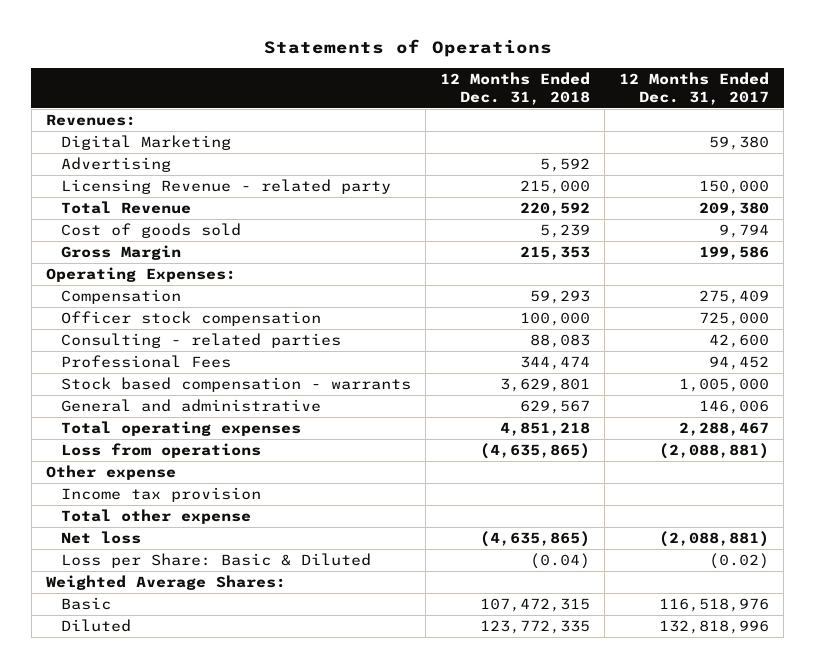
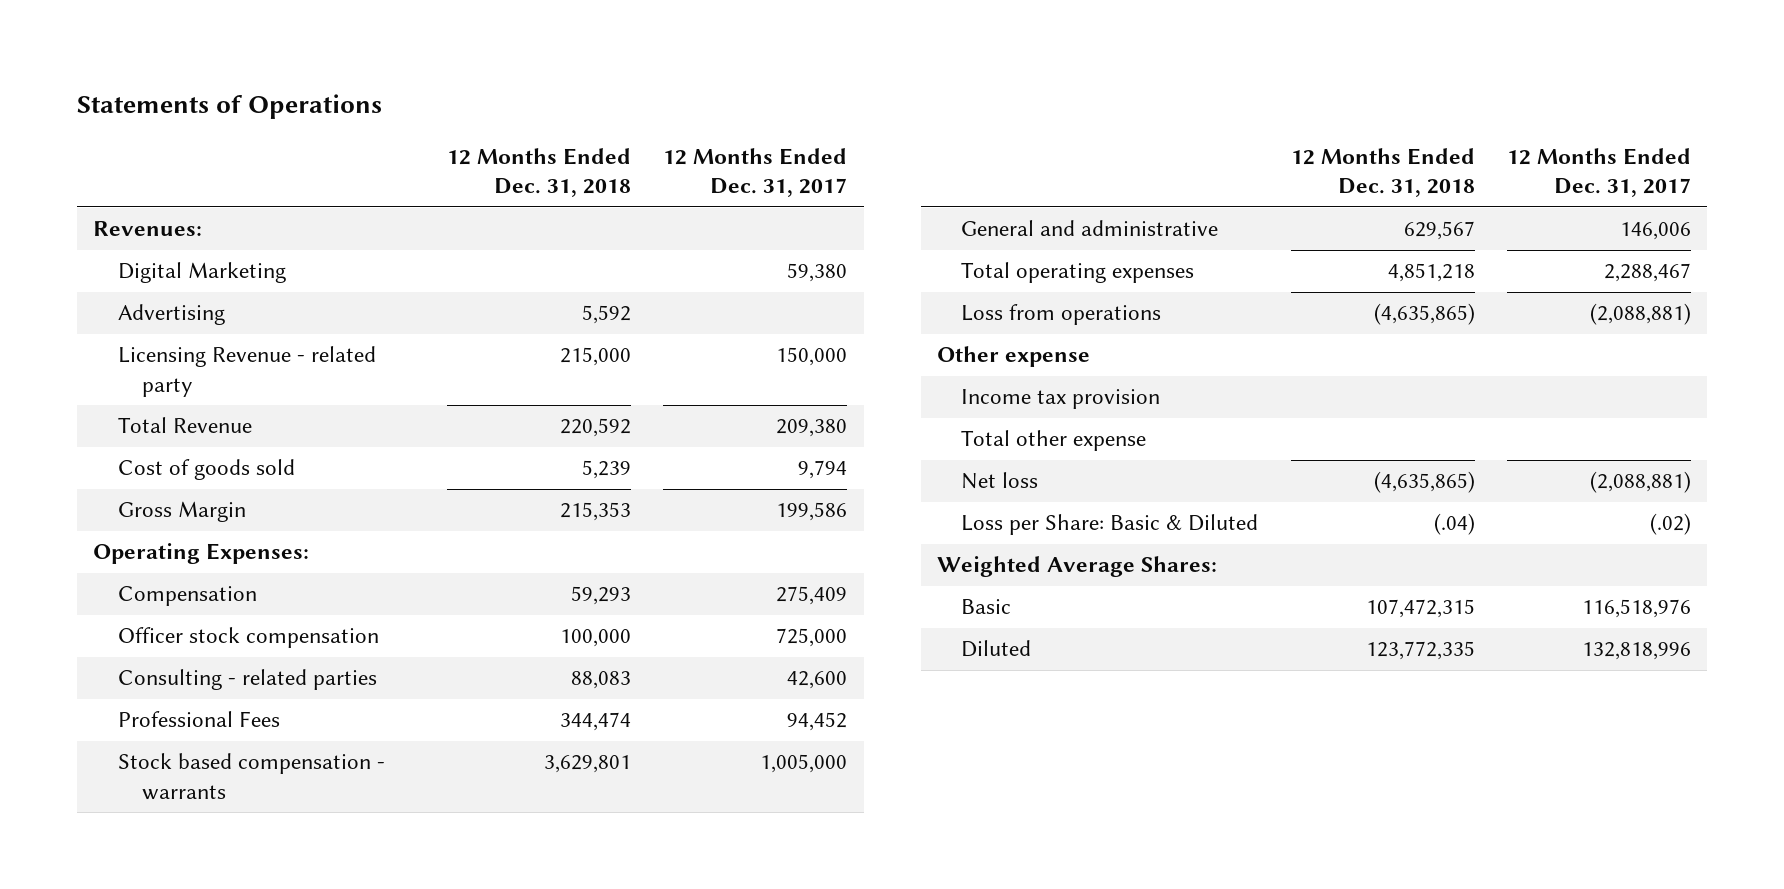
[530,553,591,570] (0.04) -> [1433,513,1475,536] (.04)
[709,553,770,570] (0.02) -> [1649,513,1691,536] (.02)

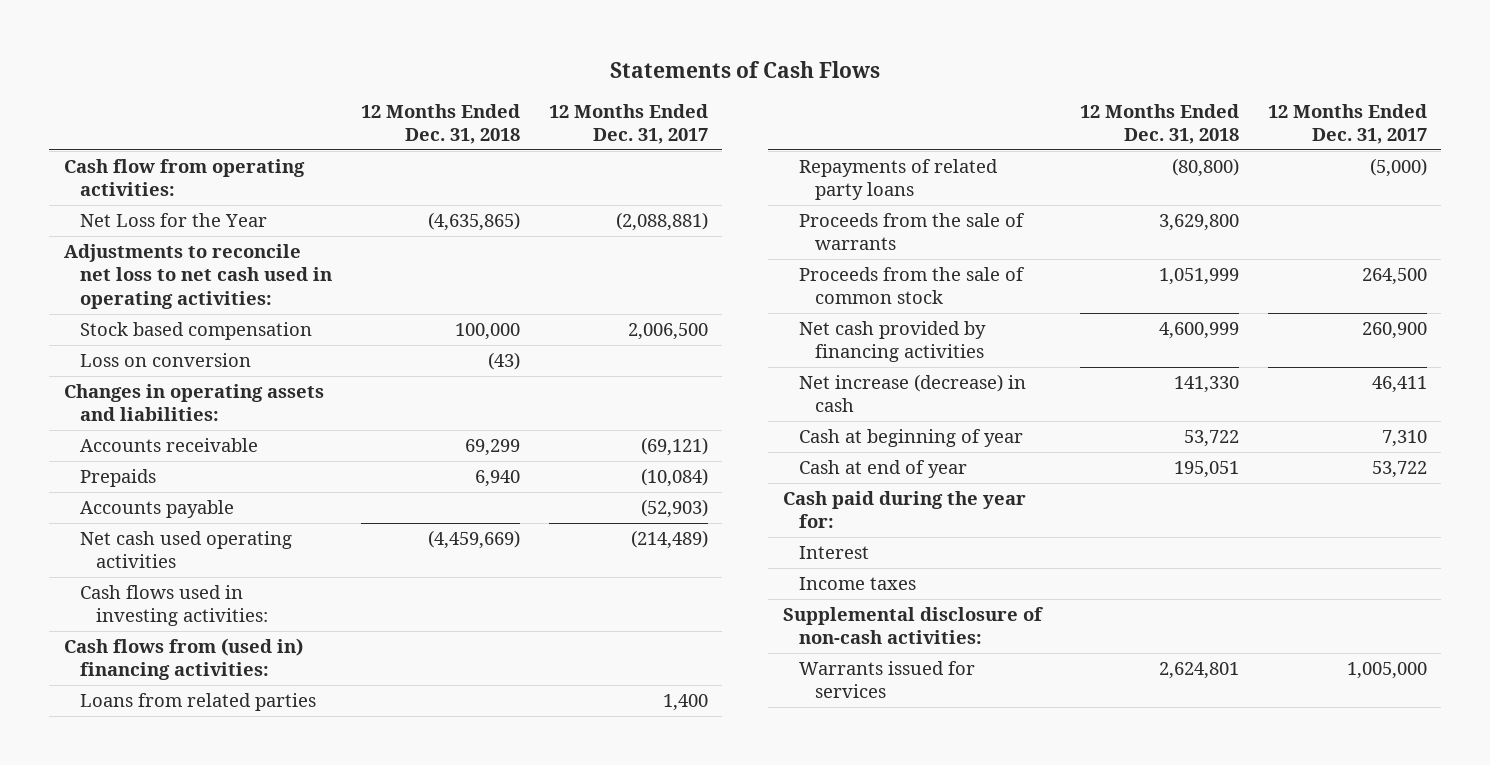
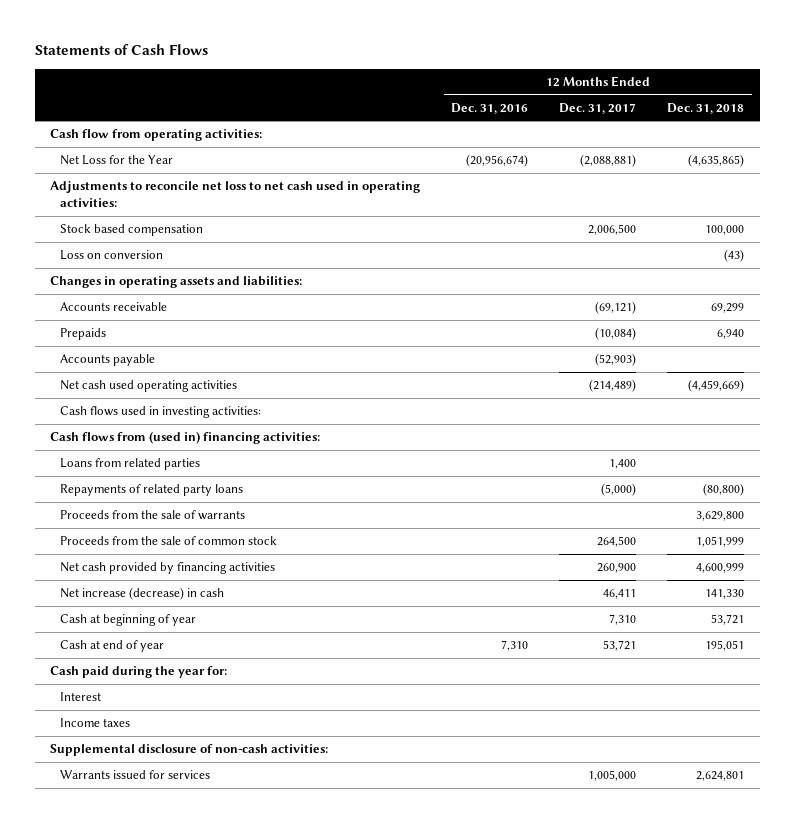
none -> [451,102,529,114] Dec. 31, 2016
[1183,429,1239,447] 53,722 -> [711,614,745,626] 53,721
[1371,460,1427,478] 53,722 -> [603,640,637,652] 53,721

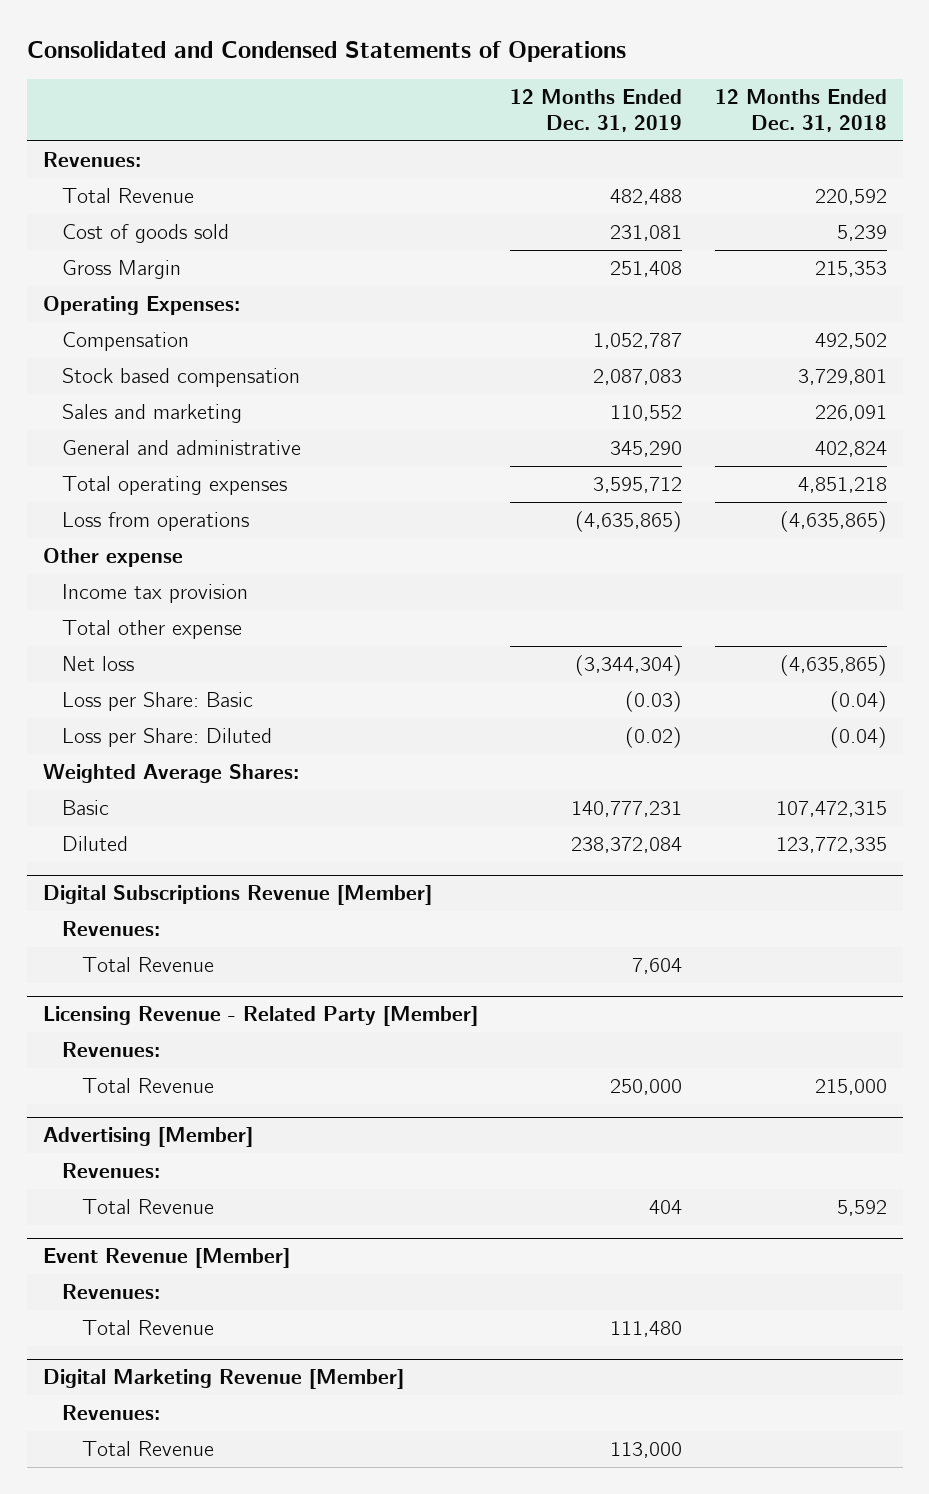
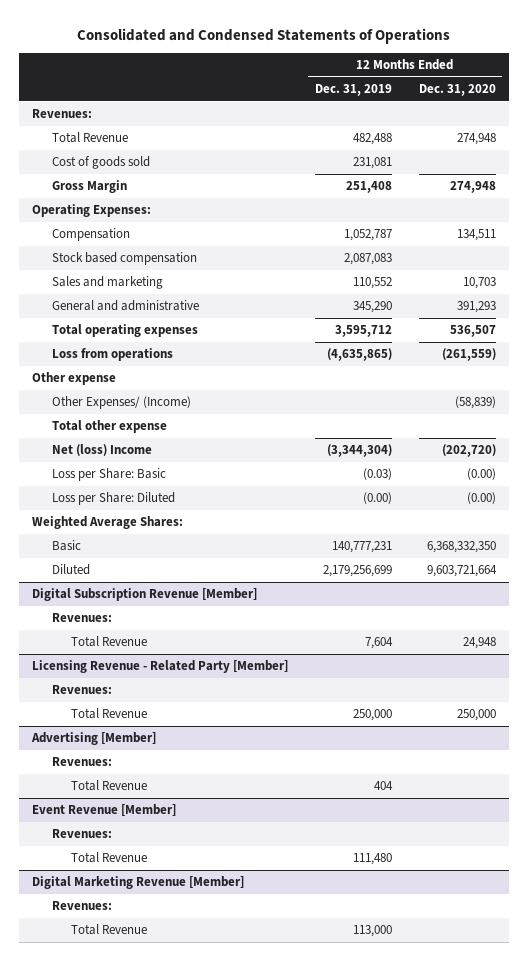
[714,88,887,132] 12 Months Ended Dec. 31, 2018 -> none
none -> [418,84,496,97] Dec. 31, 2020
[62,584,249,604] Income tax provision -> none
none -> [51,396,191,410] Other Expenses/ (Income)
[62,656,135,672] Net loss -> [51,444,152,457] Net (loss) Income
[625,727,683,749] (0.02) -> [363,492,393,505] (0.00)
[571,837,683,854] 238,372,084 -> [323,565,393,578] 2,179,256,699
[42,885,432,906] Digital Subscriptions Revenue [Member] -> [32,588,258,602] Digital Subscription Revenue [Member]

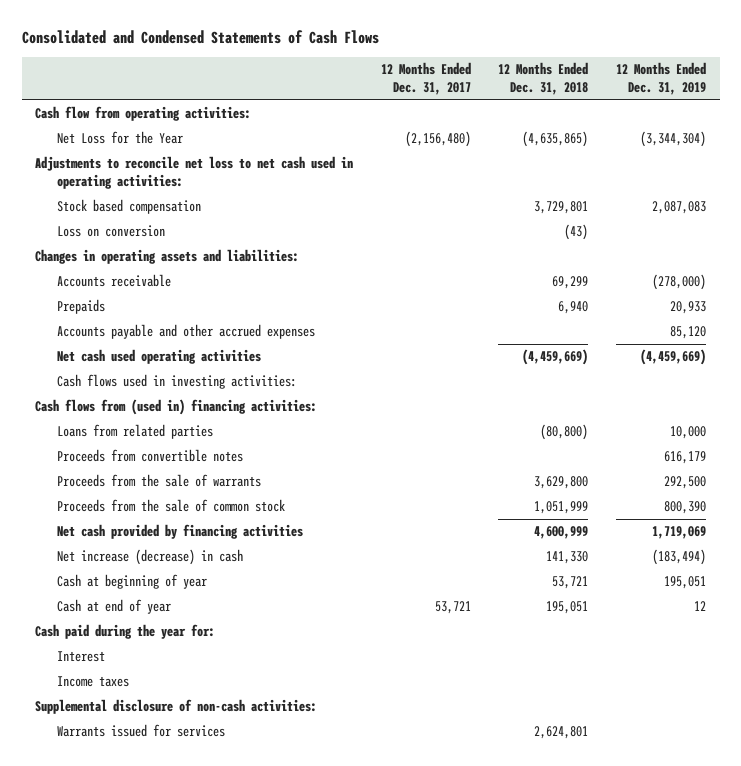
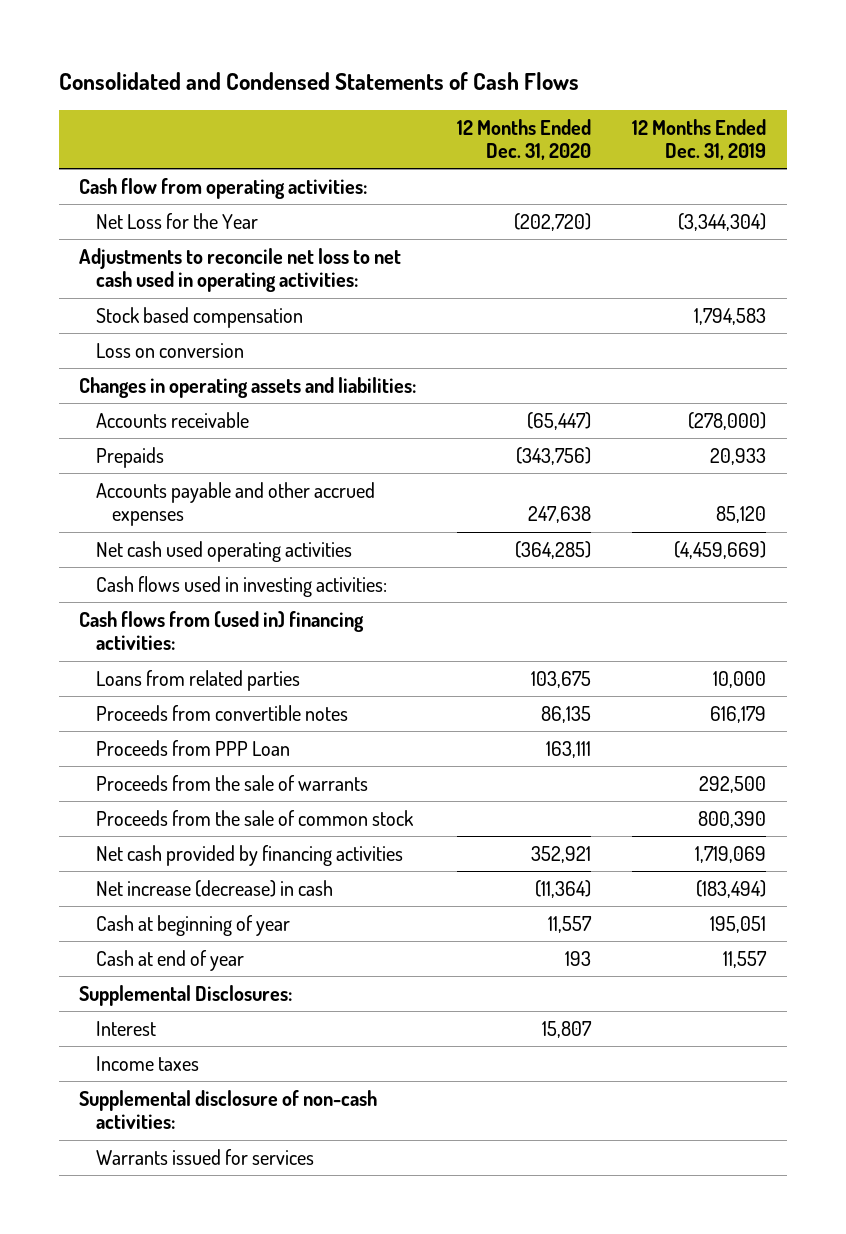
[380,62,471,96] 12 Months Ended Dec. 31, 2017 -> none
[498,62,589,96] 12 Months Ended Dec. 31, 2018 -> none
none -> [457,118,592,160] 12 Months Ended Dec. 31, 2020
[651,201,706,215] 2,087,083 -> [694,307,767,325] 1,794,583
none -> [95,739,290,756] Proceeds from PPP Loan
[35,624,216,640] Cash paid during the year for: -> none
[693,601,706,612] 12 -> [723,950,768,968] 11,557
none -> [79,984,293,1006] Supplemental Disclosures:

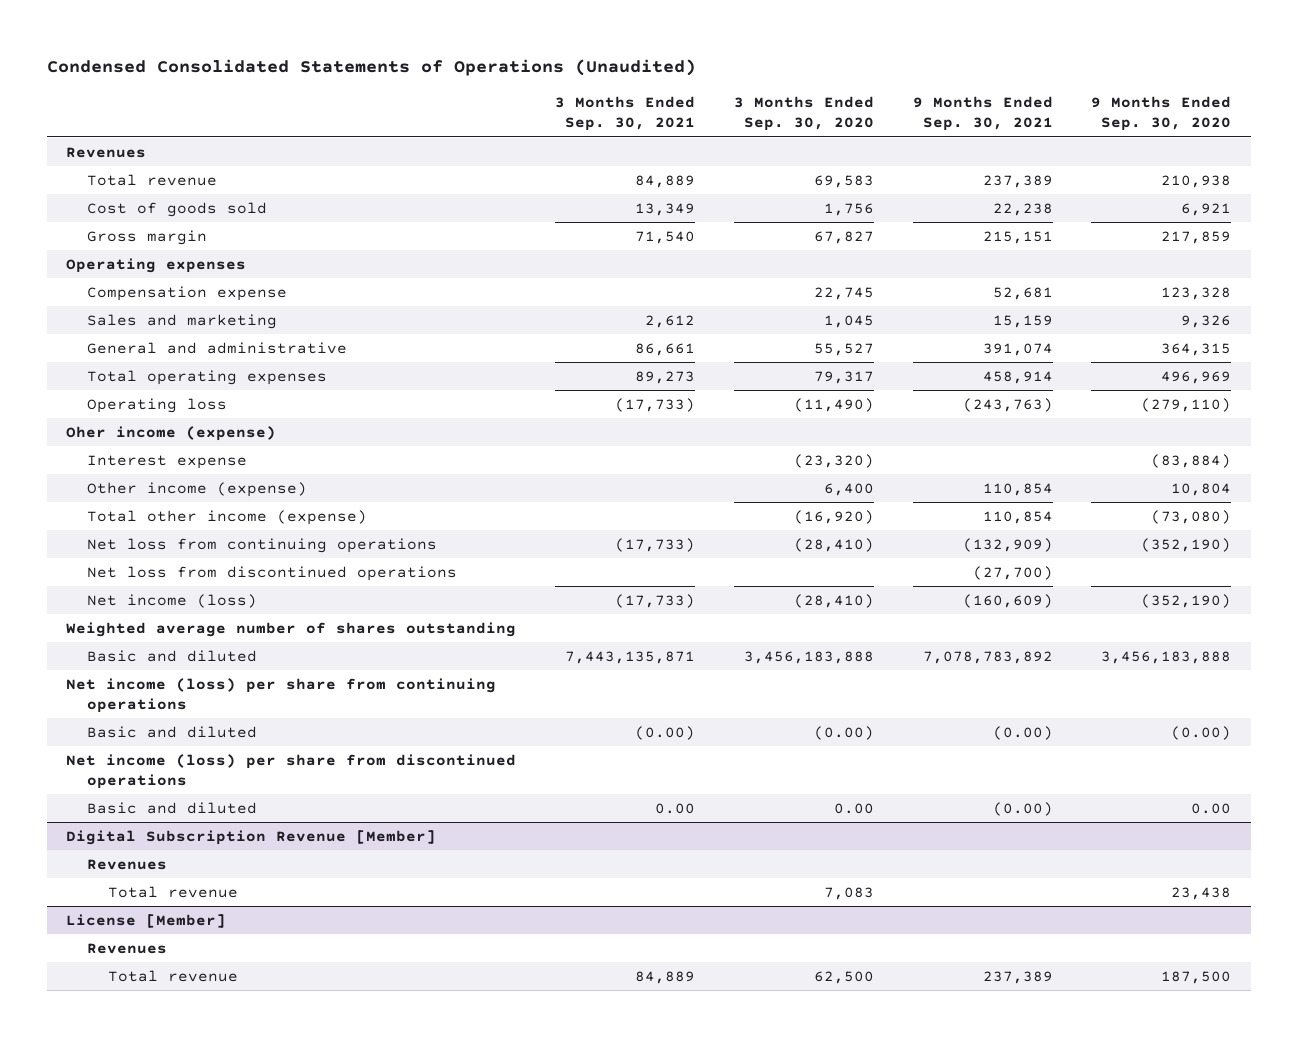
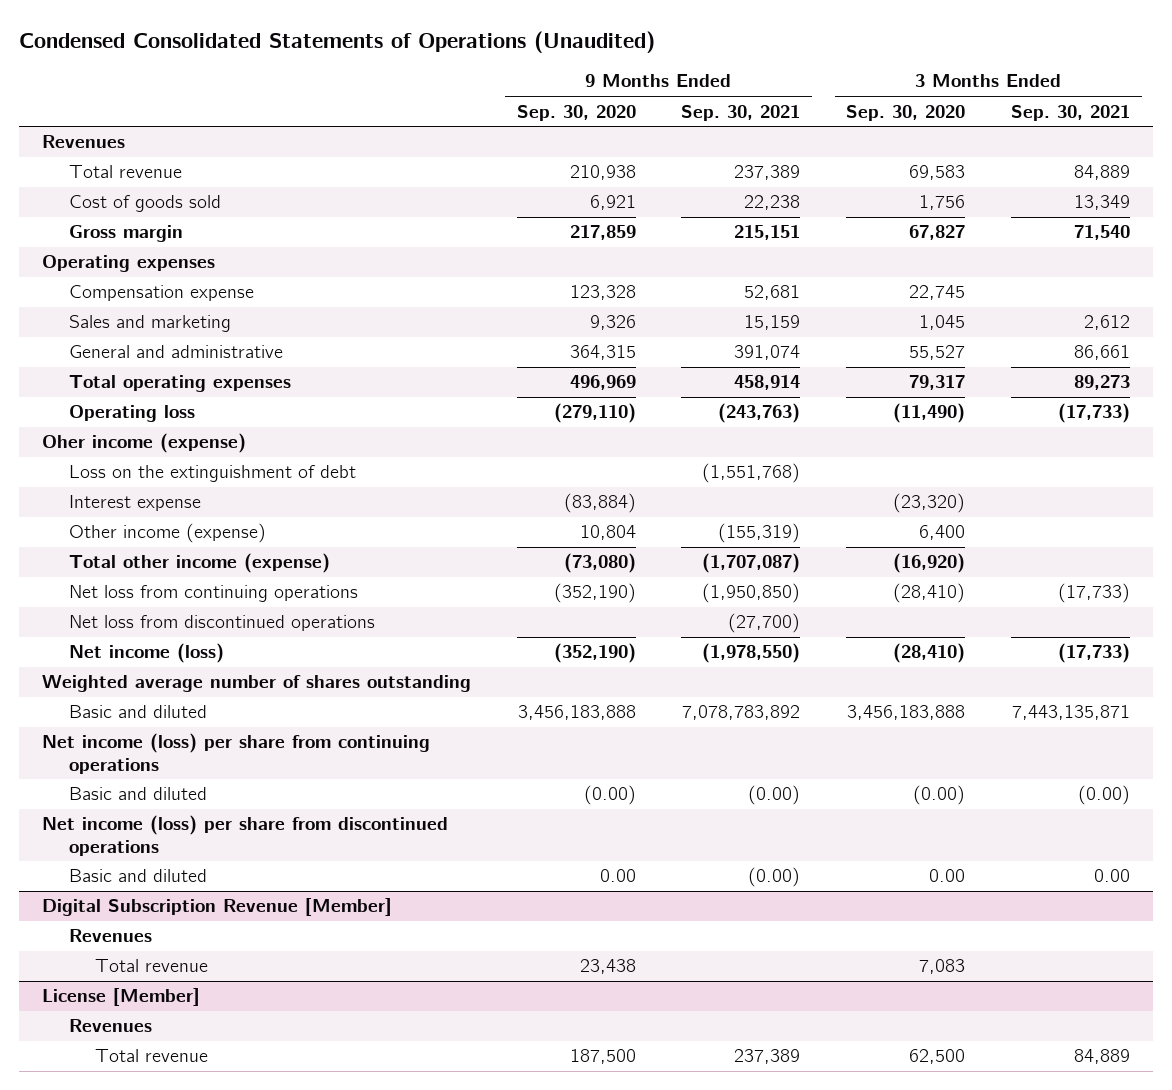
none -> [68,465,356,483] Loss on the extinguishment of debt
[982,482,1053,496] 110,854 -> [718,523,801,544] (155,319)
[982,510,1053,524] 110,854 -> [702,553,801,574] (1,707,087)
[962,537,1053,552] (132,909) -> [702,583,801,604] (1,950,850)
[962,593,1053,608] (160,609) -> [702,643,801,664] (1,978,550)

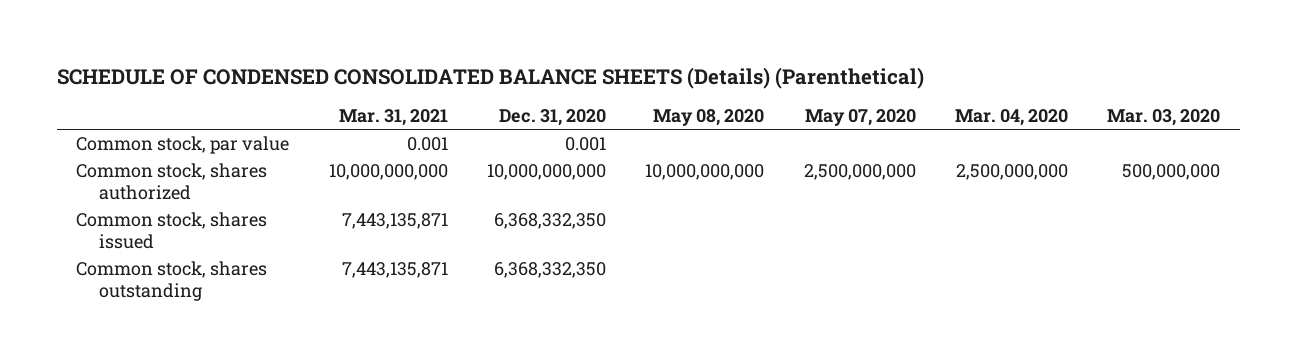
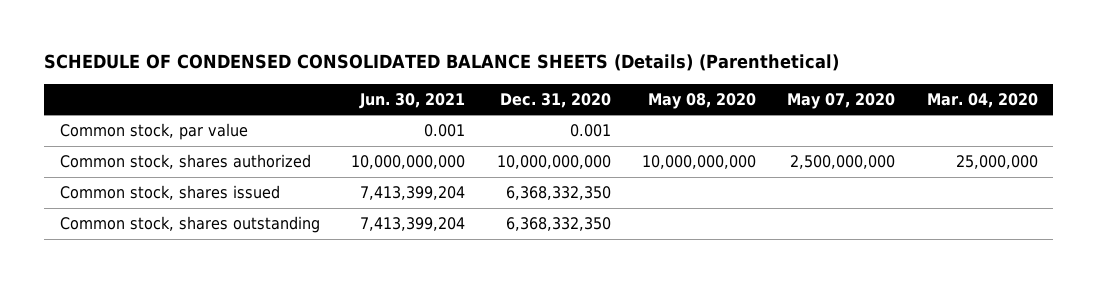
[338,109,448,127] Mar. 31, 2021 -> none
[1107,109,1221,127] Mar. 03, 2020 -> none
none -> [359,92,466,109] Jun. 30, 2021
[956,163,1069,180] 2,500,000,000 -> [955,155,1038,170] 25,000,000

